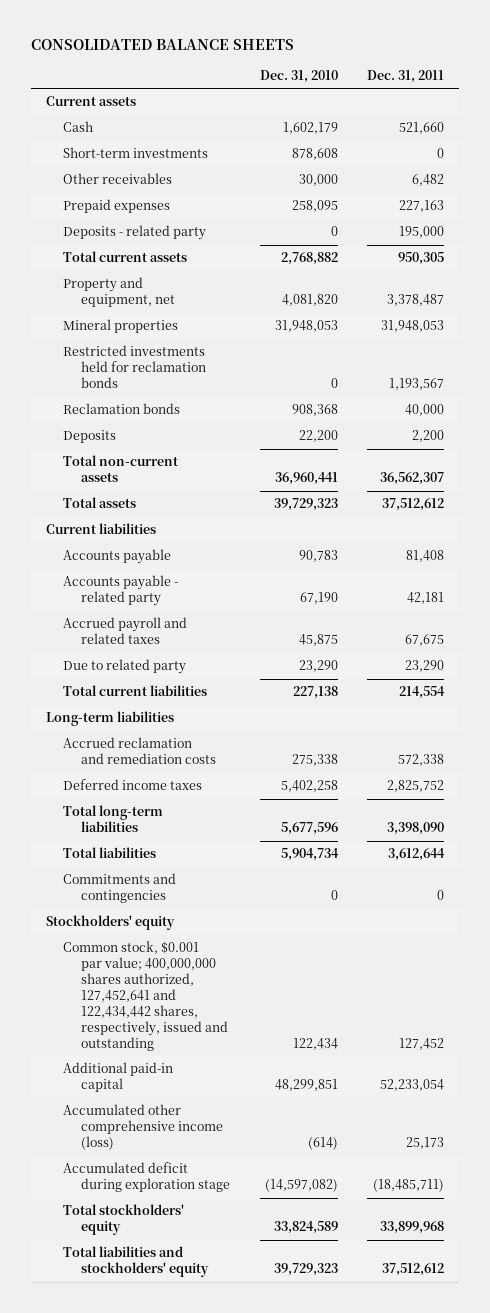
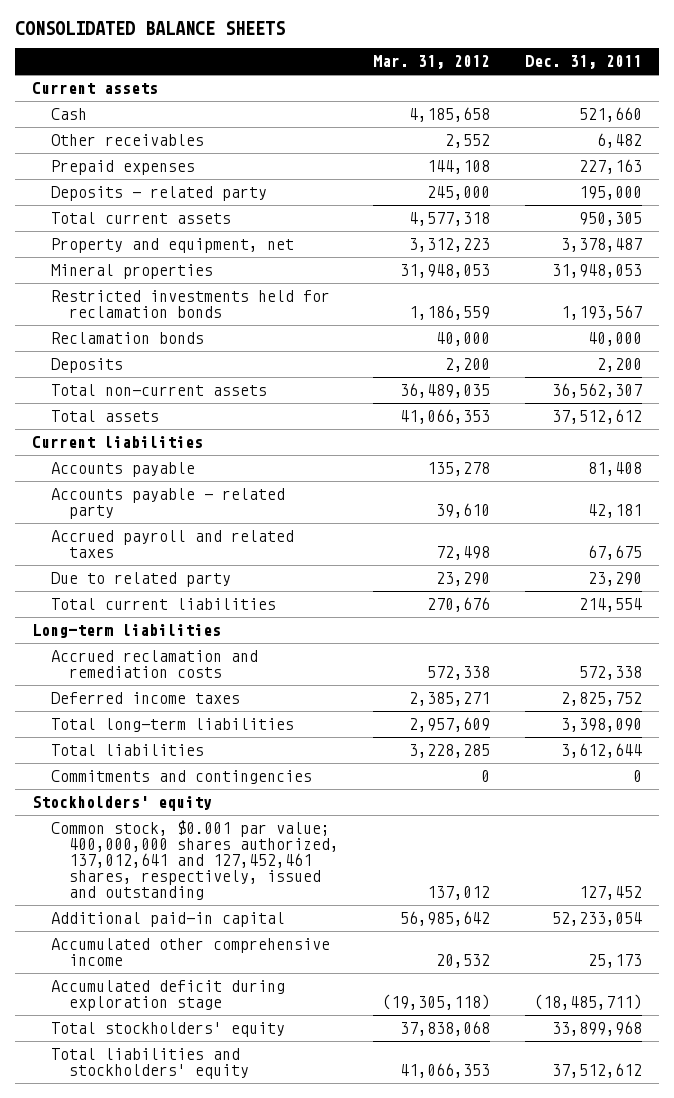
[259,70,338,84] Dec. 31, 2010 -> none
none -> [373,54,491,69] Mar. 31, 2012
[63,147,209,159] Short-term investments -> none
[63,941,228,1052] Common stock, $0.001 par value; 400,000,000 shares authorized, 127,452,641 and 122,434,442 shares, respectively, issued and outstanding -> [50,819,339,900] Common stock, $0.001 par value; 400,000,000 shares authorized, 137,012,641 and 127,452,461 shares, respectively, issued and outstanding
[63,1104,223,1151] Accumulated other comprehensive income (loss) -> [50,937,330,966] Accumulated other comprehensive income

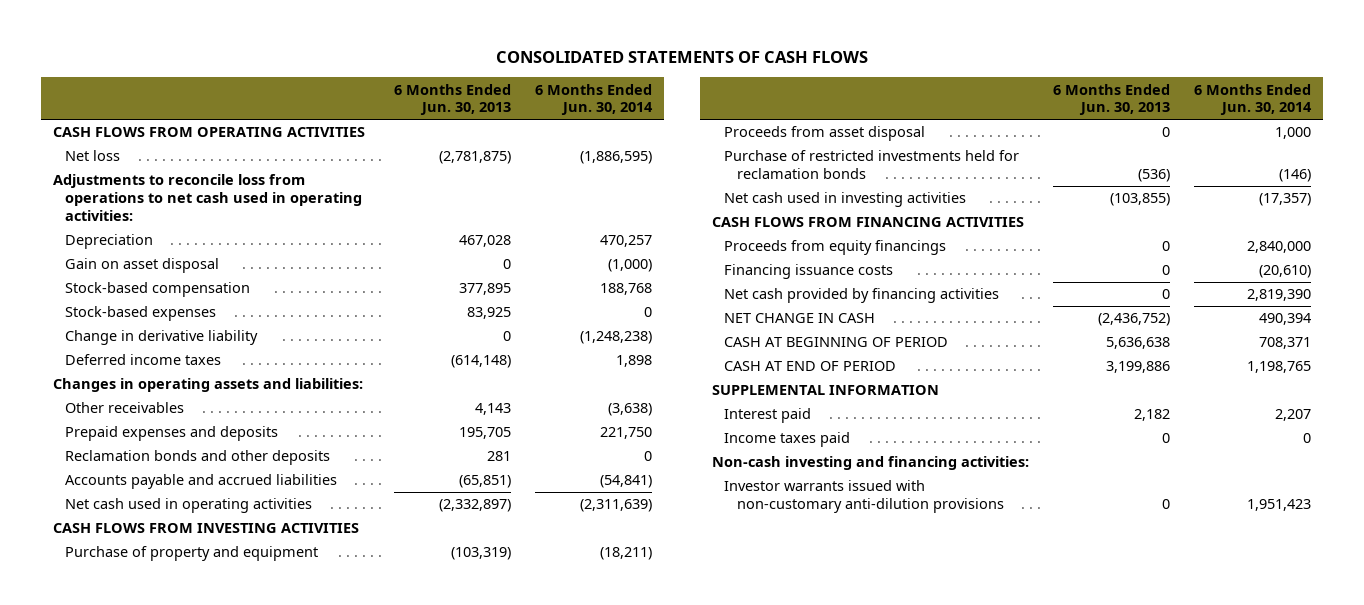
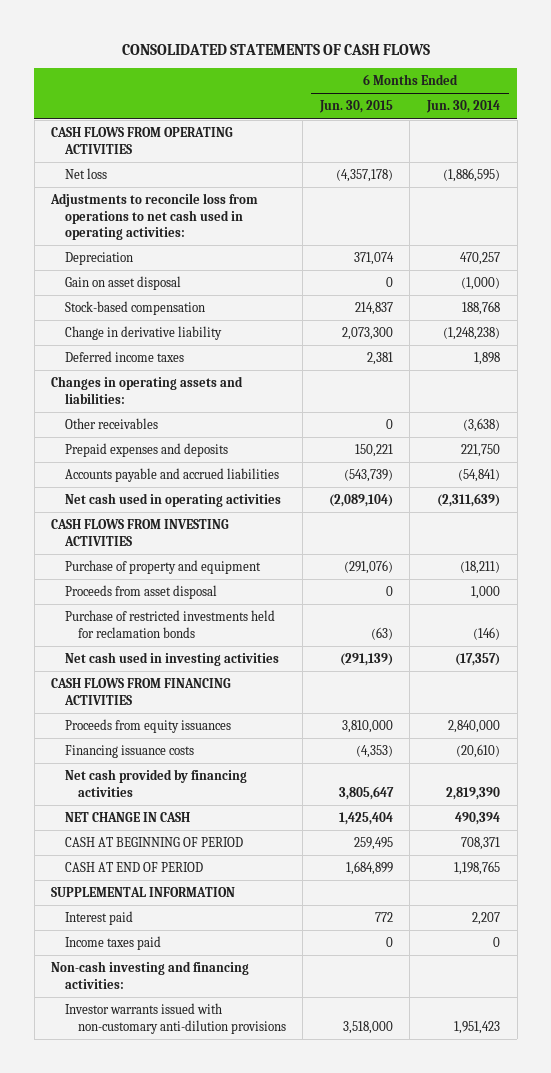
[393,83,511,116] 6 Months Ended Jun. 30, 2013 -> none
none -> [318,100,393,114] Jun. 30, 2015
[65,306,217,322] Stock-based expenses -> none
[65,450,331,466] Reclamation bonds and other deposits -> none
[724,240,947,256] Proceeds from equity financings -> [64,719,231,734] Proceeds from equity issuances

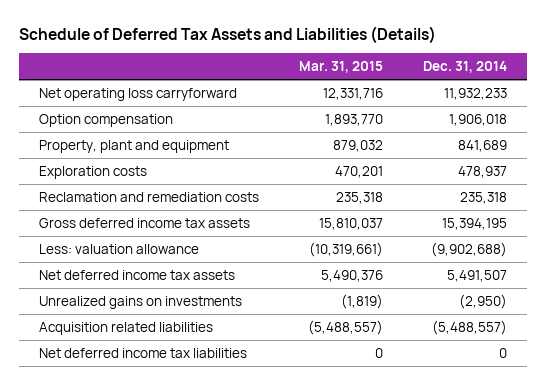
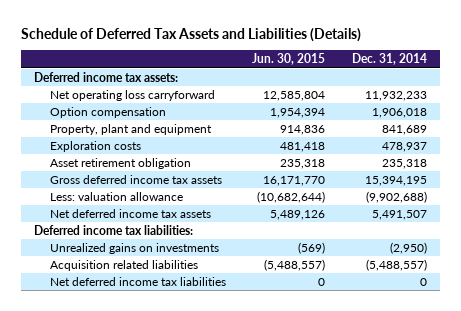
[299,61,384,74] Mar. 31, 2015 -> none
none -> [252,53,326,66] Jun. 30, 2015
none -> [34,71,179,82] Deferred income tax assets:
[38,191,259,202] Reclamation and remediation costs -> [50,157,192,169] Asset retirement obligation
none -> [34,224,194,235] Deferred income tax liabilities:

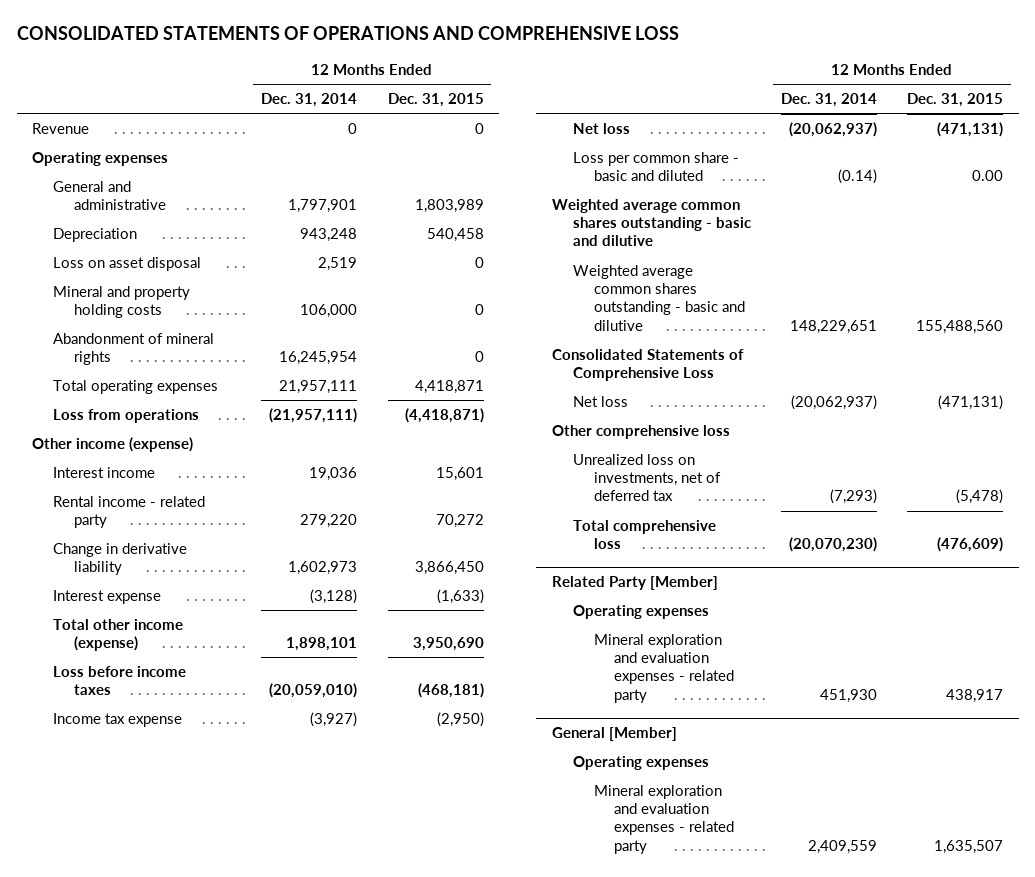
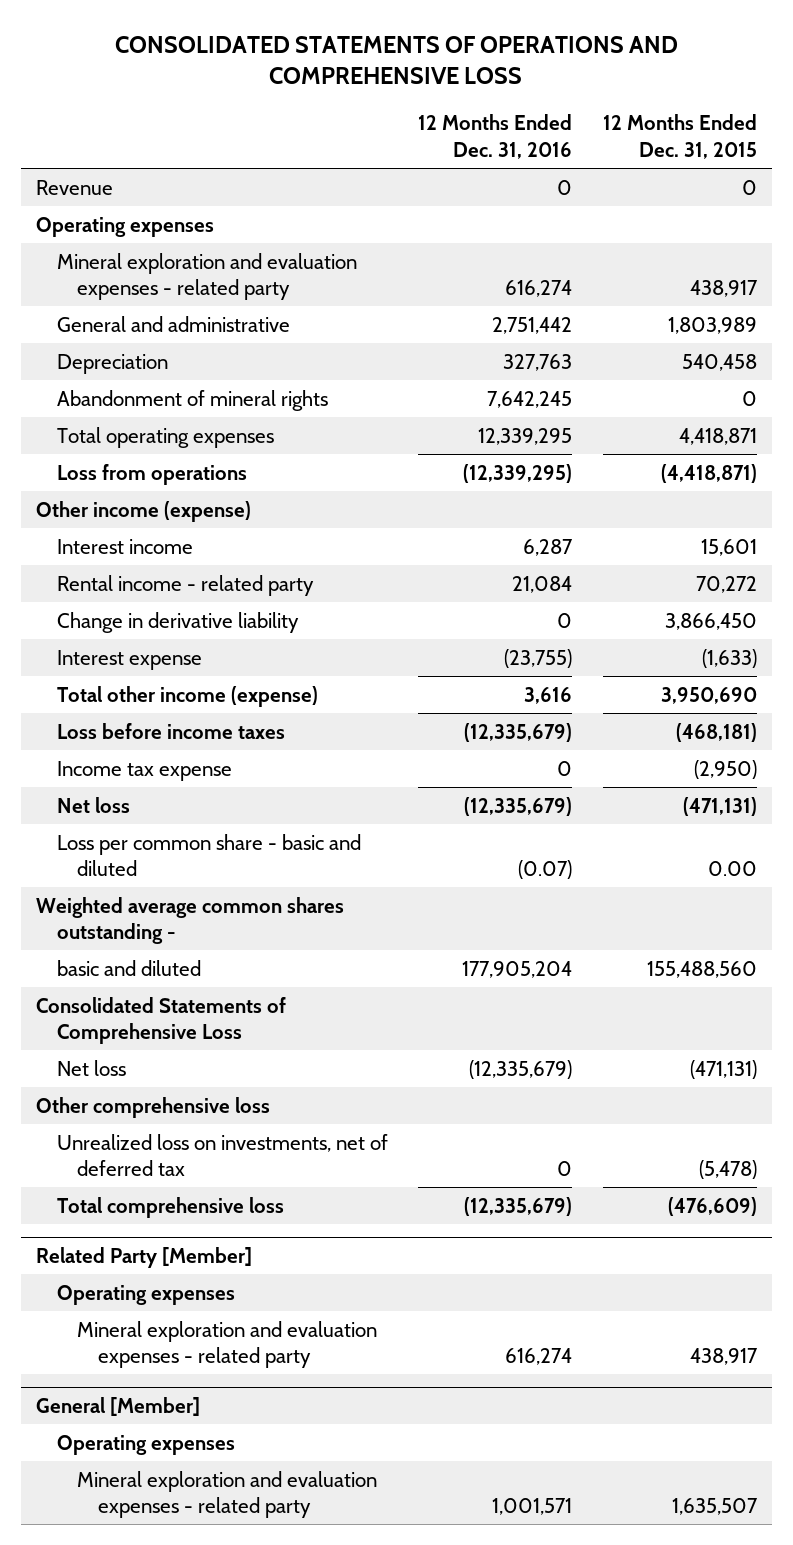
[261,93,358,108] Dec. 31, 2014 -> none
none -> [418,114,573,159] 12 Months Ended Dec. 31, 2016
none -> [56,252,357,300] Mineral exploration and evaluation expenses - related party
[52,257,201,272] Loss on asset disposal -> none
[52,286,190,319] Mineral and property holding costs -> none
[551,199,751,247] Weighted average common shares outstanding - basic and dilutive -> [36,896,345,944] Weighted average common shares outstanding -
[572,265,745,331] Weighted average common shares outstanding - basic and dilutive -> [56,959,201,976] basic and diluted

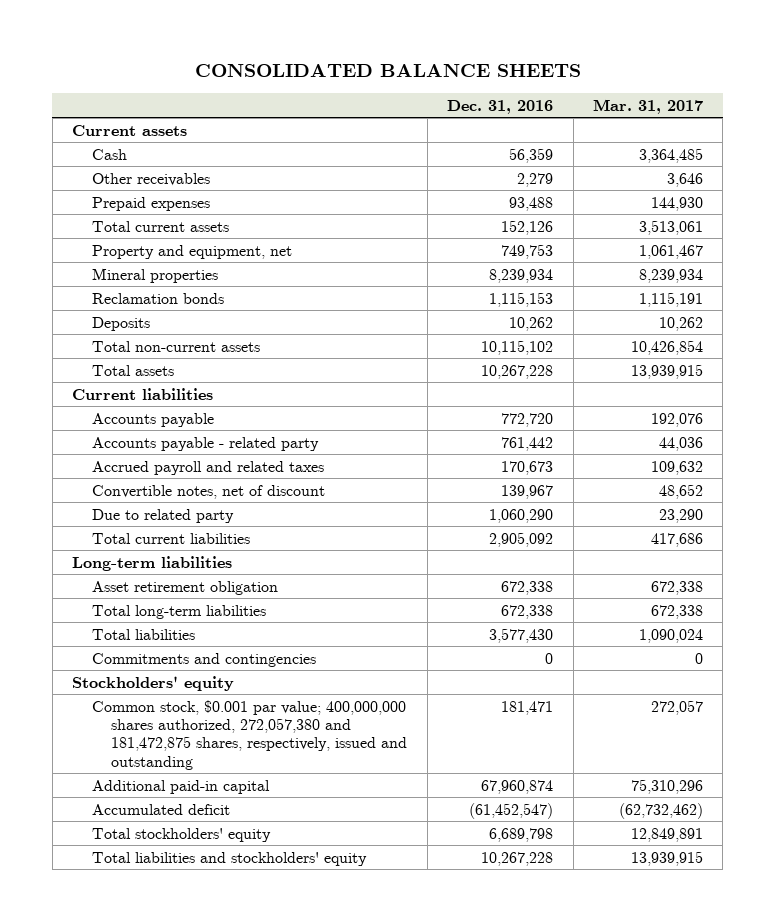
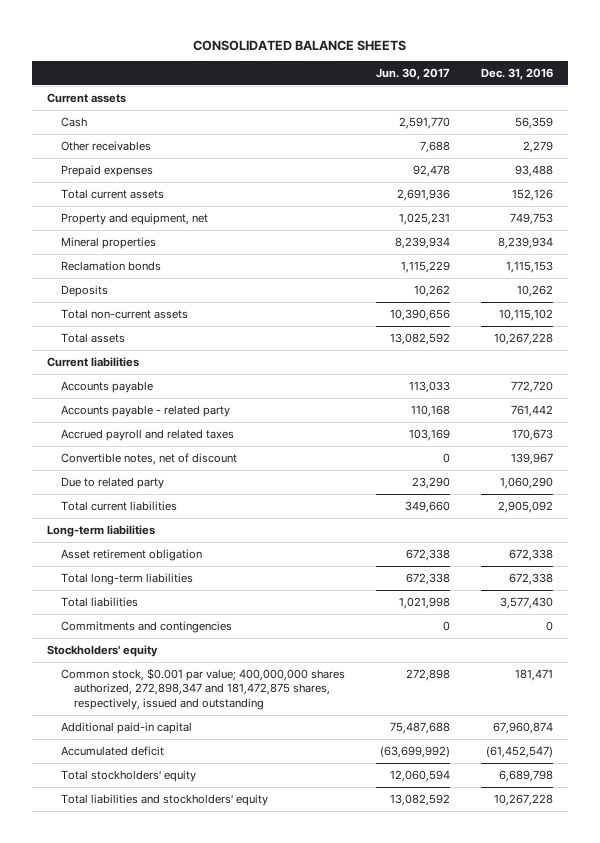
[593,98,704,114] Mar. 31, 2017 -> none
none -> [375,67,450,80] Jun. 30, 2017
[91,699,408,770] Common stock, $0.001 par value; 400,000,000 shares authorized, 272,057,380 and 181,472,875 shares, respectively, issued and outstanding -> [60,667,345,711] Common stock, $0.001 par value; 400,000,000 shares authorized, 272,898,347 and 181,472,875 shares, respectively, issued and outstanding

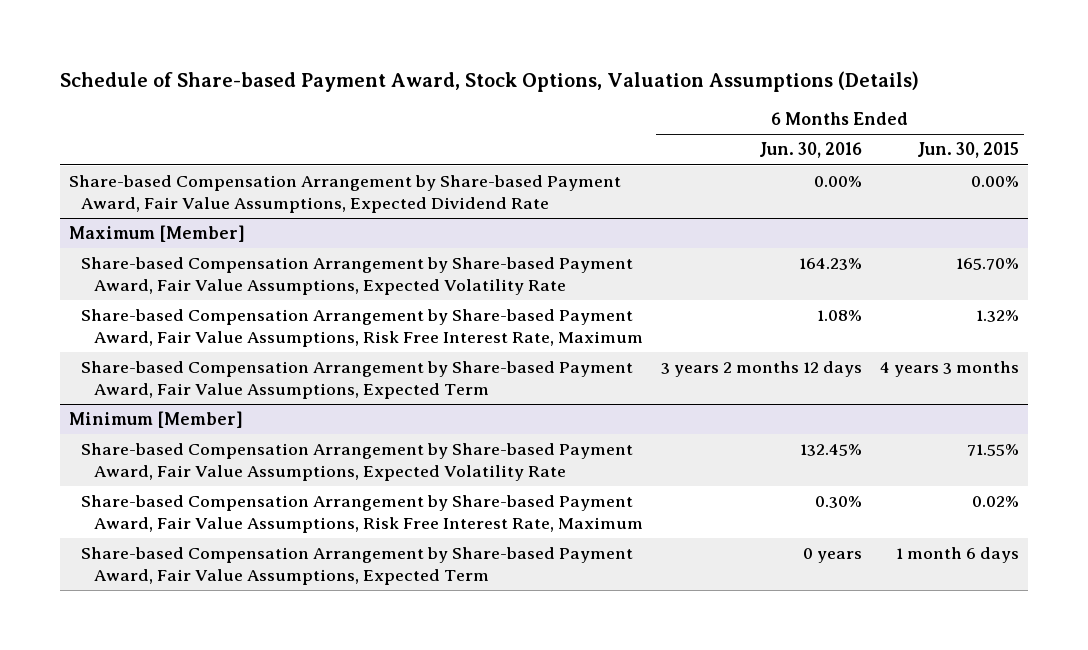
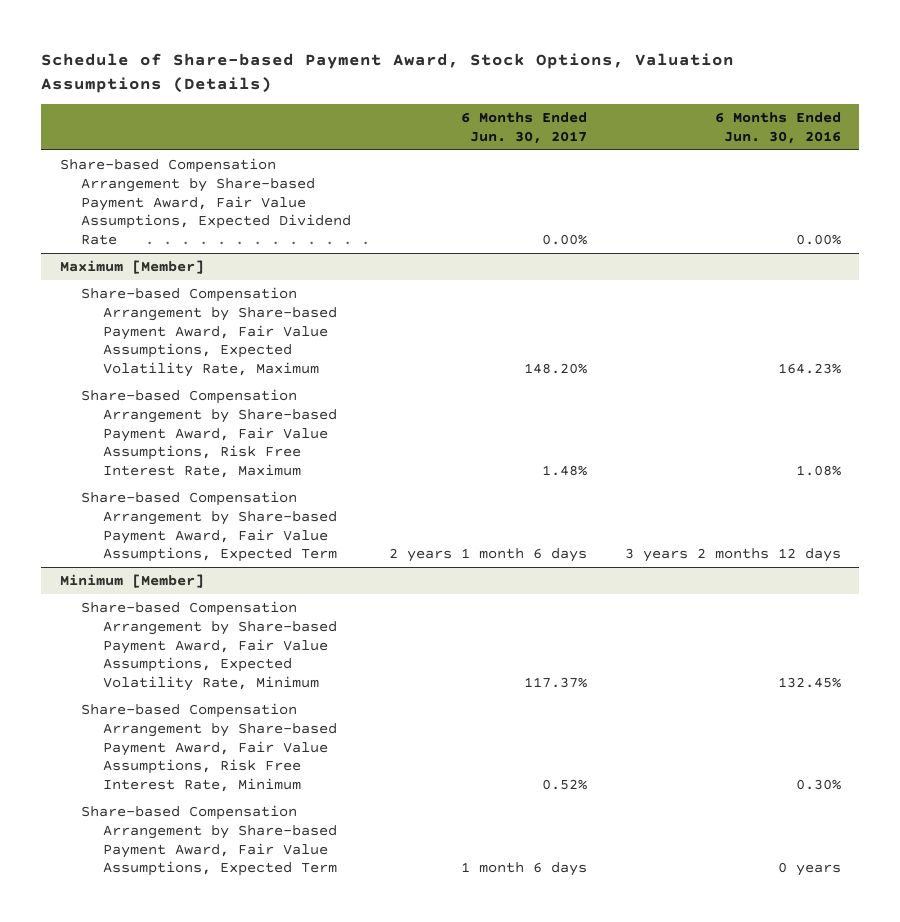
[917,142,1020,159] Jun. 30, 2015 -> none
none -> [460,112,587,144] 6 Months Ended Jun. 30, 2017
[81,257,634,295] Share-based Compensation Arrangement by Share-based Payment Award, Fair Value Assumptions, Expected Volatility Rate -> [81,287,337,377] Share-based Compensation Arrangement by Share-based Payment Award, Fair Value Assumptions, Expected Volatility Rate, Maximum
[81,443,634,481] Share-based Compensation Arrangement by Share-based Payment Award, Fair Value Assumptions, Expected Volatility Rate -> [81,601,337,691] Share-based Compensation Arrangement by Share-based Payment Award, Fair Value Assumptions, Expected Volatility Rate, Minimum
[81,495,643,533] Share-based Compensation Arrangement by Share-based Payment Award, Fair Value Assumptions, Risk Free Interest Rate, Maximum -> [81,703,337,792] Share-based Compensation Arrangement by Share-based Payment Award, Fair Value Assumptions, Risk Free Interest Rate, Minimum

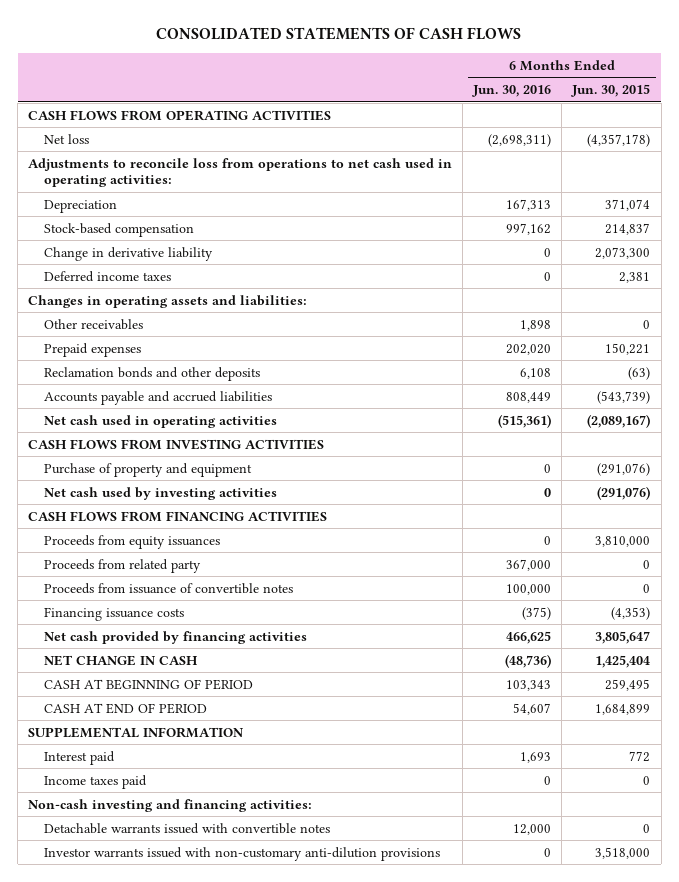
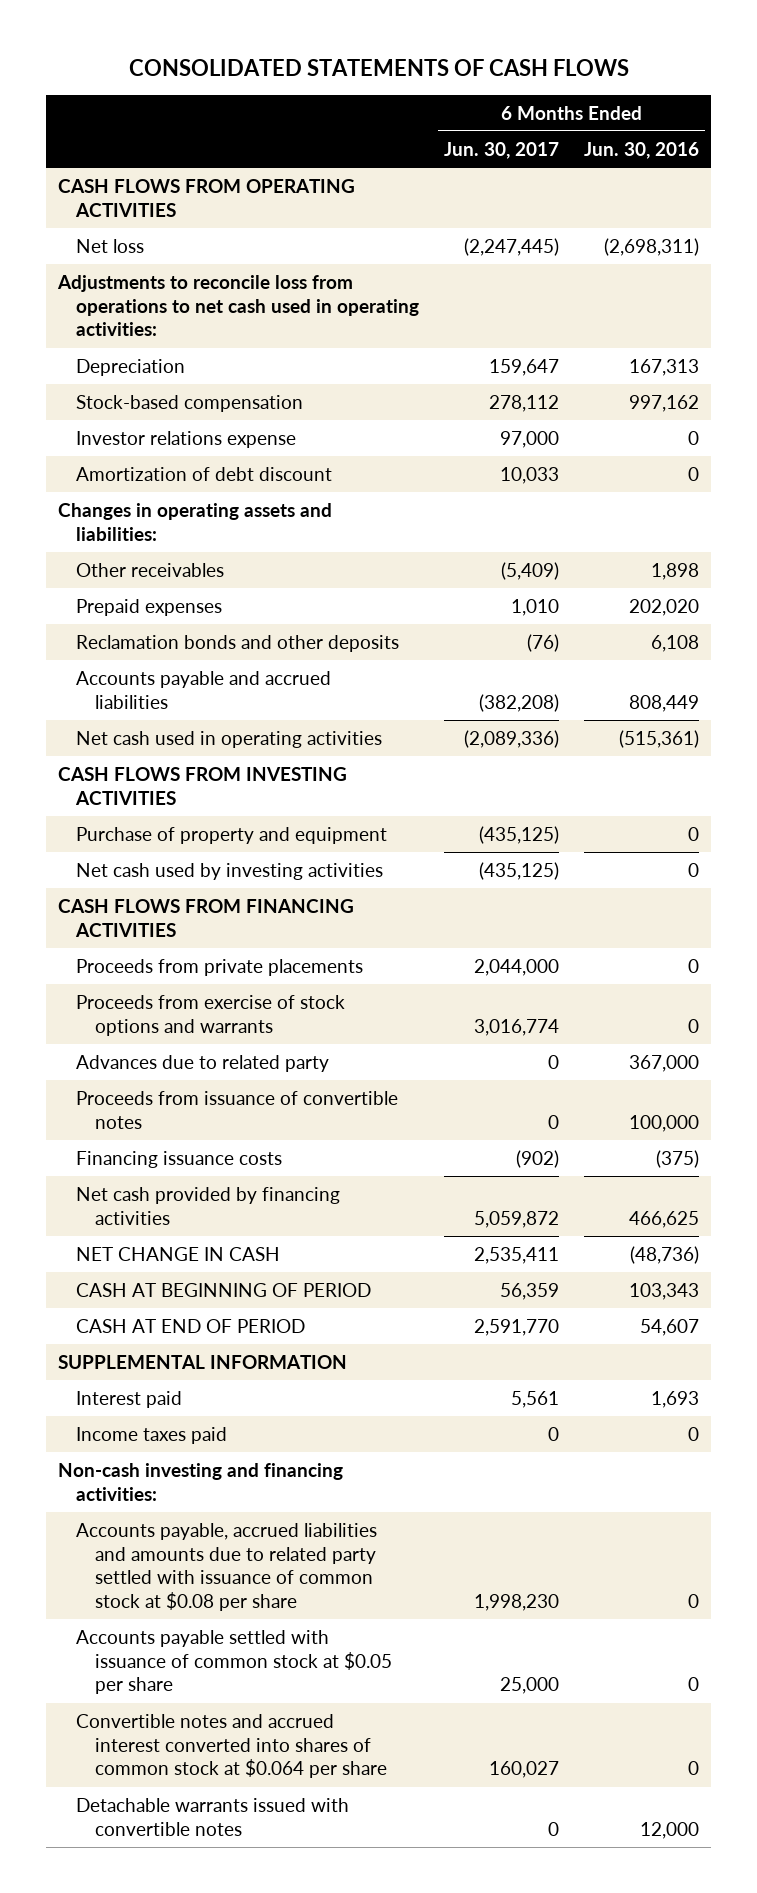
[571,83,651,97] Jun. 30, 2015 -> none
none -> [444,141,560,159] Jun. 30, 2017
[43,246,213,261] Change in derivative liability -> none
[43,270,171,282] Deferred income taxes -> none
none -> [76,431,297,449] Investor relations expense
none -> [76,467,333,482] Amortization of debt discount
[43,534,220,549] Proceeds from equity issuances -> none
none -> [76,959,364,977] Proceeds from private placements
none -> [76,995,346,1036] Proceeds from exercise of stock options and warrants
[43,558,201,573] Proceeds from related party -> [76,1055,330,1073] Advances due to related party
none -> [76,1523,378,1612] Accounts payable, accrued liabilities and amounts due to related party settled with issuance of common stock at $0.08 per share
none -> [76,1630,392,1695] Accounts payable settled with issuance of common stock at $0.05 per share
none -> [76,1714,387,1779] Convertible notes and accrued interest converted into shares of common stock at $0.064 per share
[43,846,440,861] Investor warrants issued with non-customary anti-dilution provisions -> none

